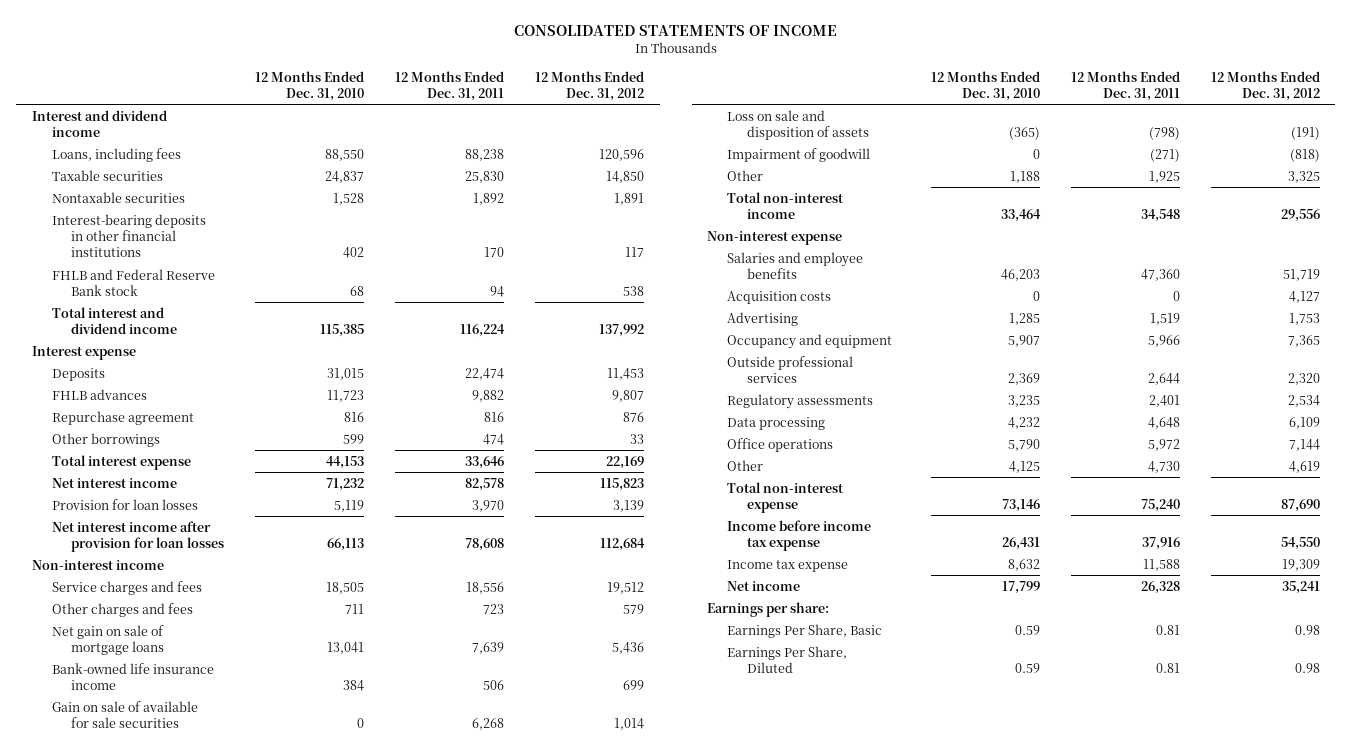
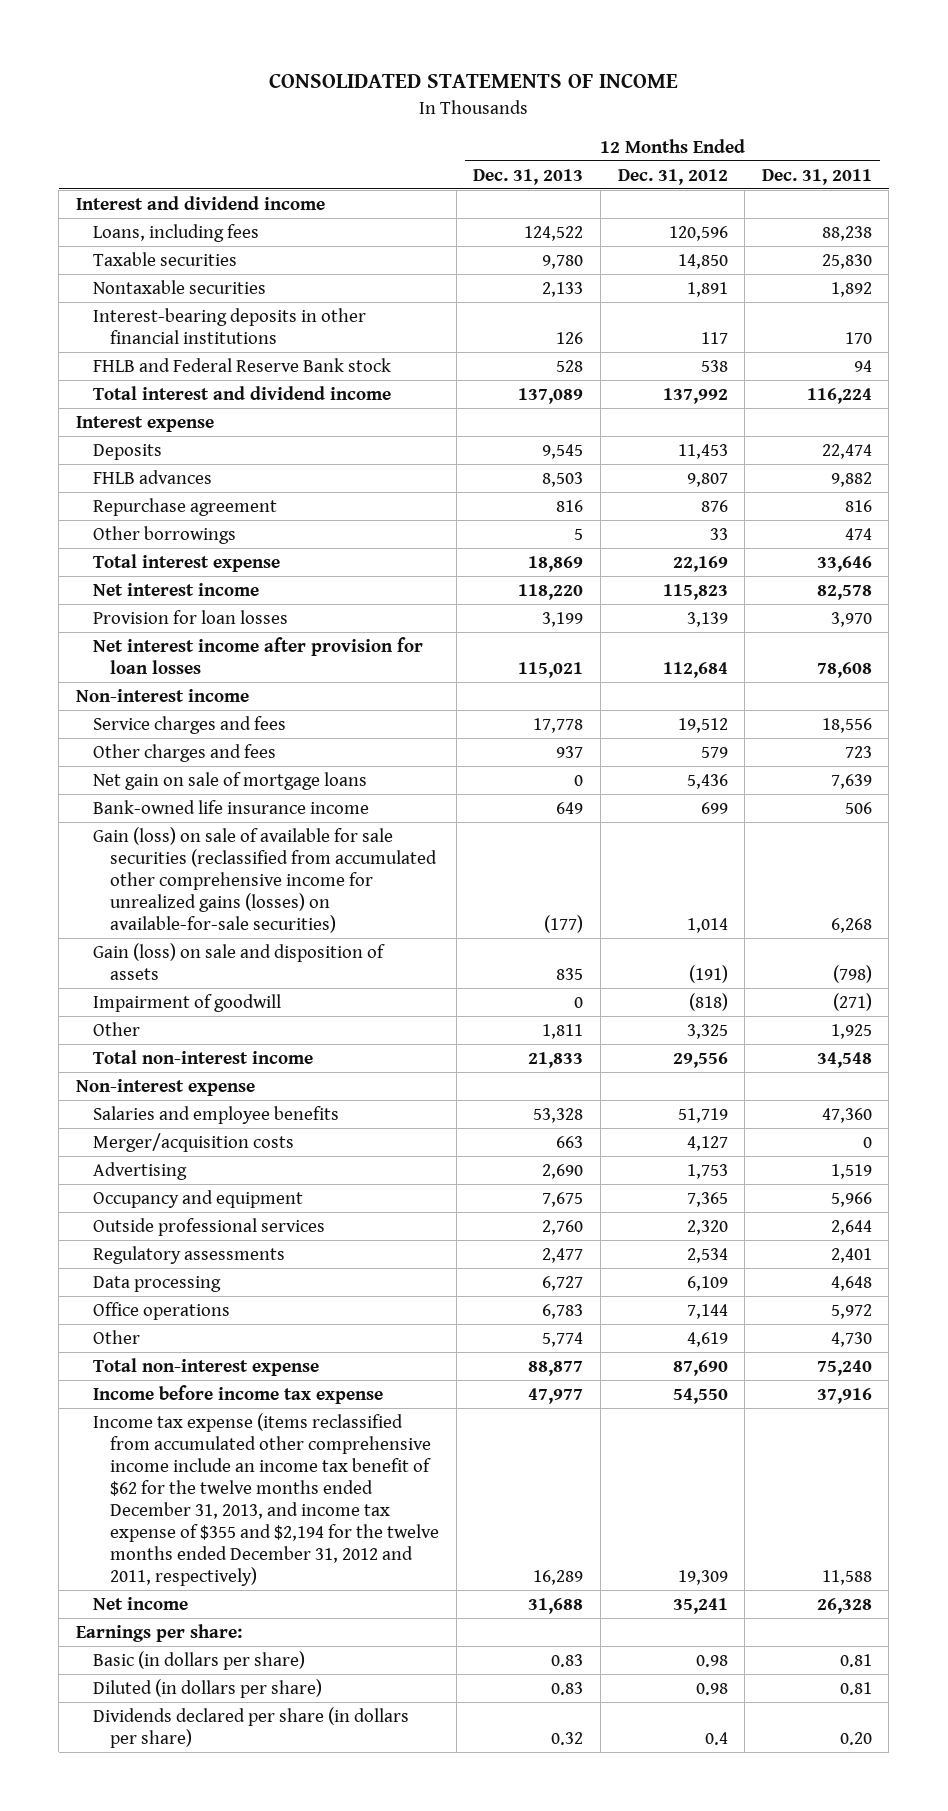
[255,70,365,101] 12 Months Ended Dec. 31, 2010 -> none
none -> [473,168,584,185] Dec. 31, 2013
[51,700,198,728] Gain on sale of available for sale securities -> [93,826,438,933] Gain (loss) on sale of available for sale securities (reclassified from accumulated other comprehensive income for unrealized gains (losses) on available-for-sale securities)
[726,109,869,140] Loss on sale and disposition of assets -> [93,942,386,980] Gain (loss) on sale and disposition of assets
[726,290,831,304] Acquisition costs -> [93,1132,295,1152] Merger/acquisition costs
[726,559,848,572] Income tax expense -> [93,1412,440,1586] Income tax expense (items reclassified from accumulated other comprehensive income include an income tax benefit of $62 for the twelve months ended December 31, 2013, and income tax expense of $355 and $2,194 for the twelve months ended December 31, 2012 and 2011, respectively)
[726,623,882,638] Earnings Per Share, Basic -> [93,1650,306,1670] Basic (in dollars per share)
[726,645,847,673] Earnings Per Share, Diluted -> [93,1678,323,1698] Diluted (in dollars per share)
none -> [93,1706,410,1748] Dividends declared per share (in dollars per share)

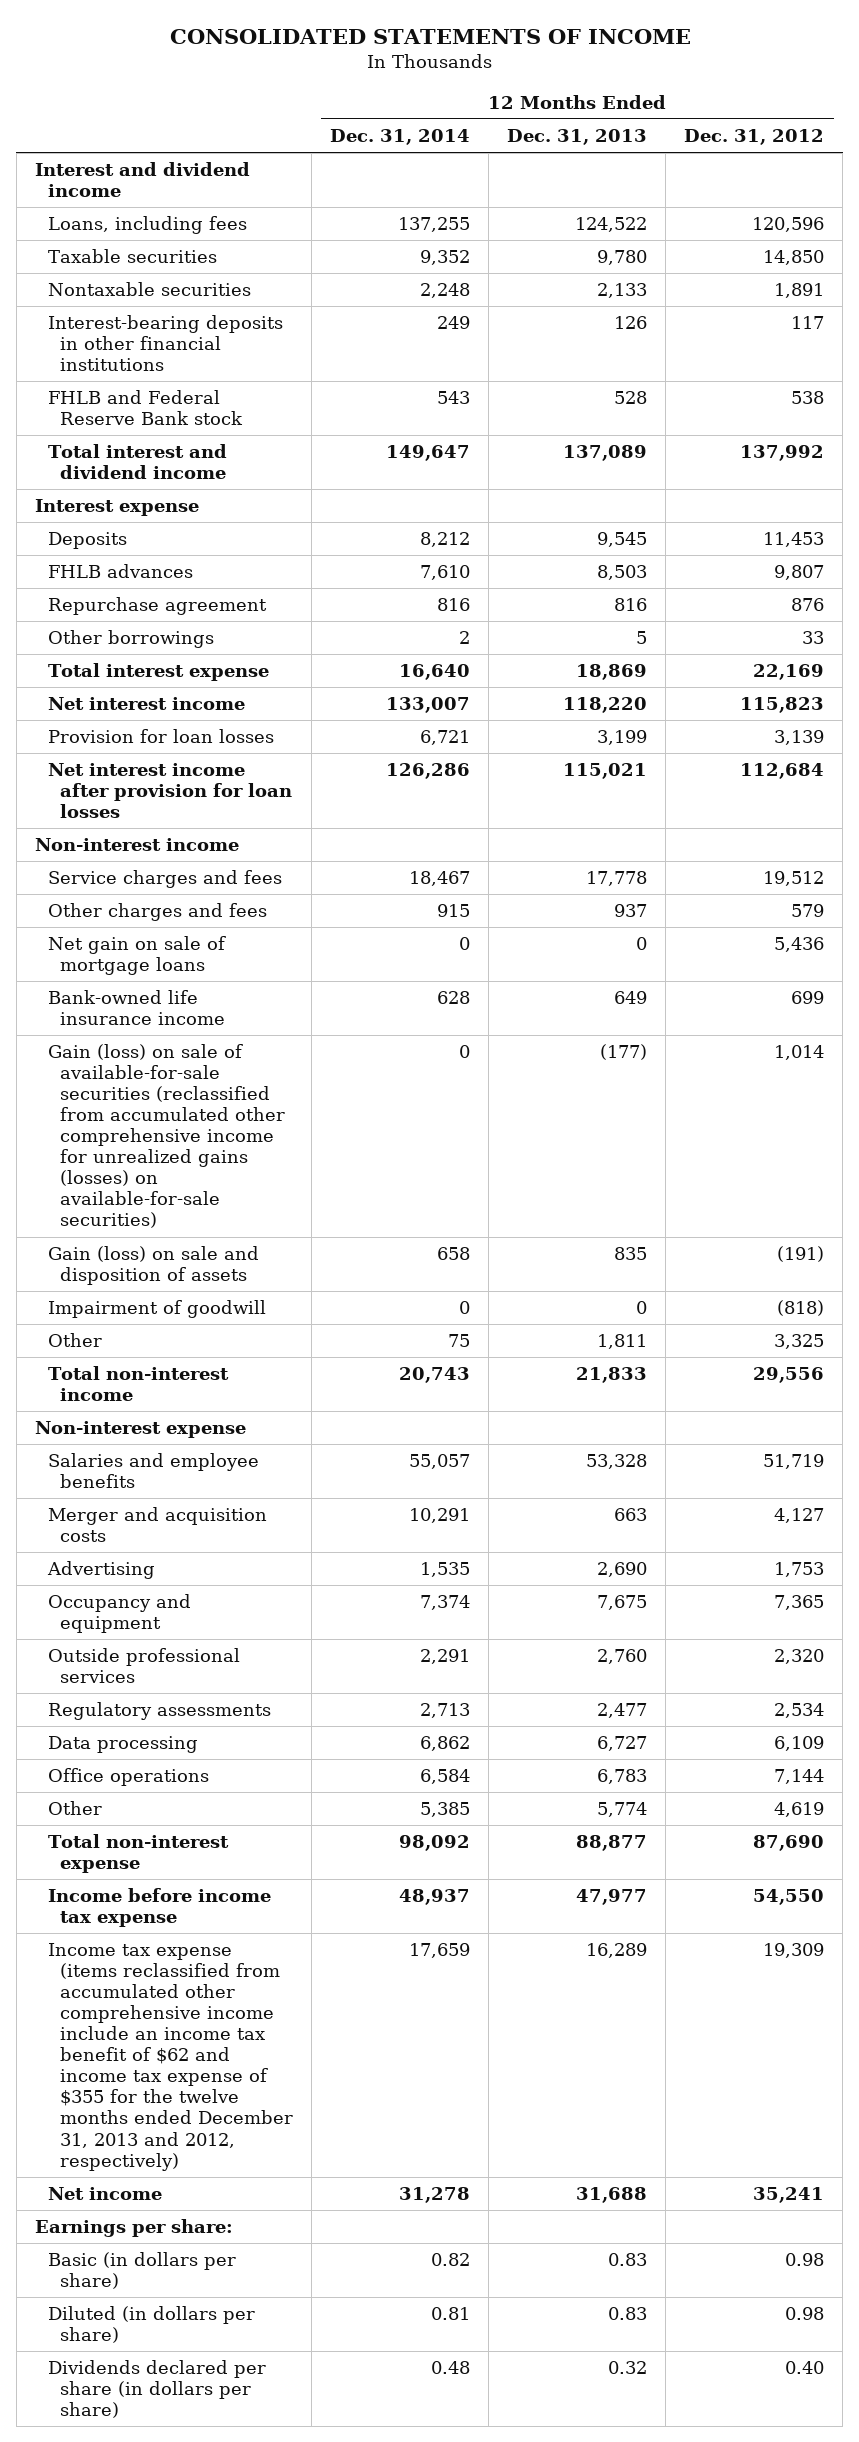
[761,168,872,185] Dec. 31, 2011 -> none
none -> [330,129,471,146] Dec. 31, 2014
[93,826,438,933] Gain (loss) on sale of available for sale securities (reclassified from accumulated other comprehensive income for unrealized gains (losses) on available-for-sale securities) -> [47,1044,286,1229] Gain (loss) on sale of available-for-sale securities (reclassified from accumulated other comprehensive income for unrealized gains (losses) on available-for-sale securities)
[93,1132,295,1152] Merger/acquisition costs -> [47,1507,267,1543] Merger and acquisition costs
[93,1412,440,1586] Income tax expense (items reclassified from accumulated other comprehensive income include an income tax benefit of $62 for the twelve months ended December 31, 2013, and income tax expense of $355 and $2,194 for the twelve months ended December 31, 2012 and 2011, respectively) -> [47,1943,294,2171] Income tax expense (items reclassified from accumulated other comprehensive income include an income tax benefit of $62 and income tax expense of $355 for the twelve months ended December 31, 2013 and 2012, respectively)
[704,1731,728,1745] 0.4 -> [785,2361,825,2375] 0.40

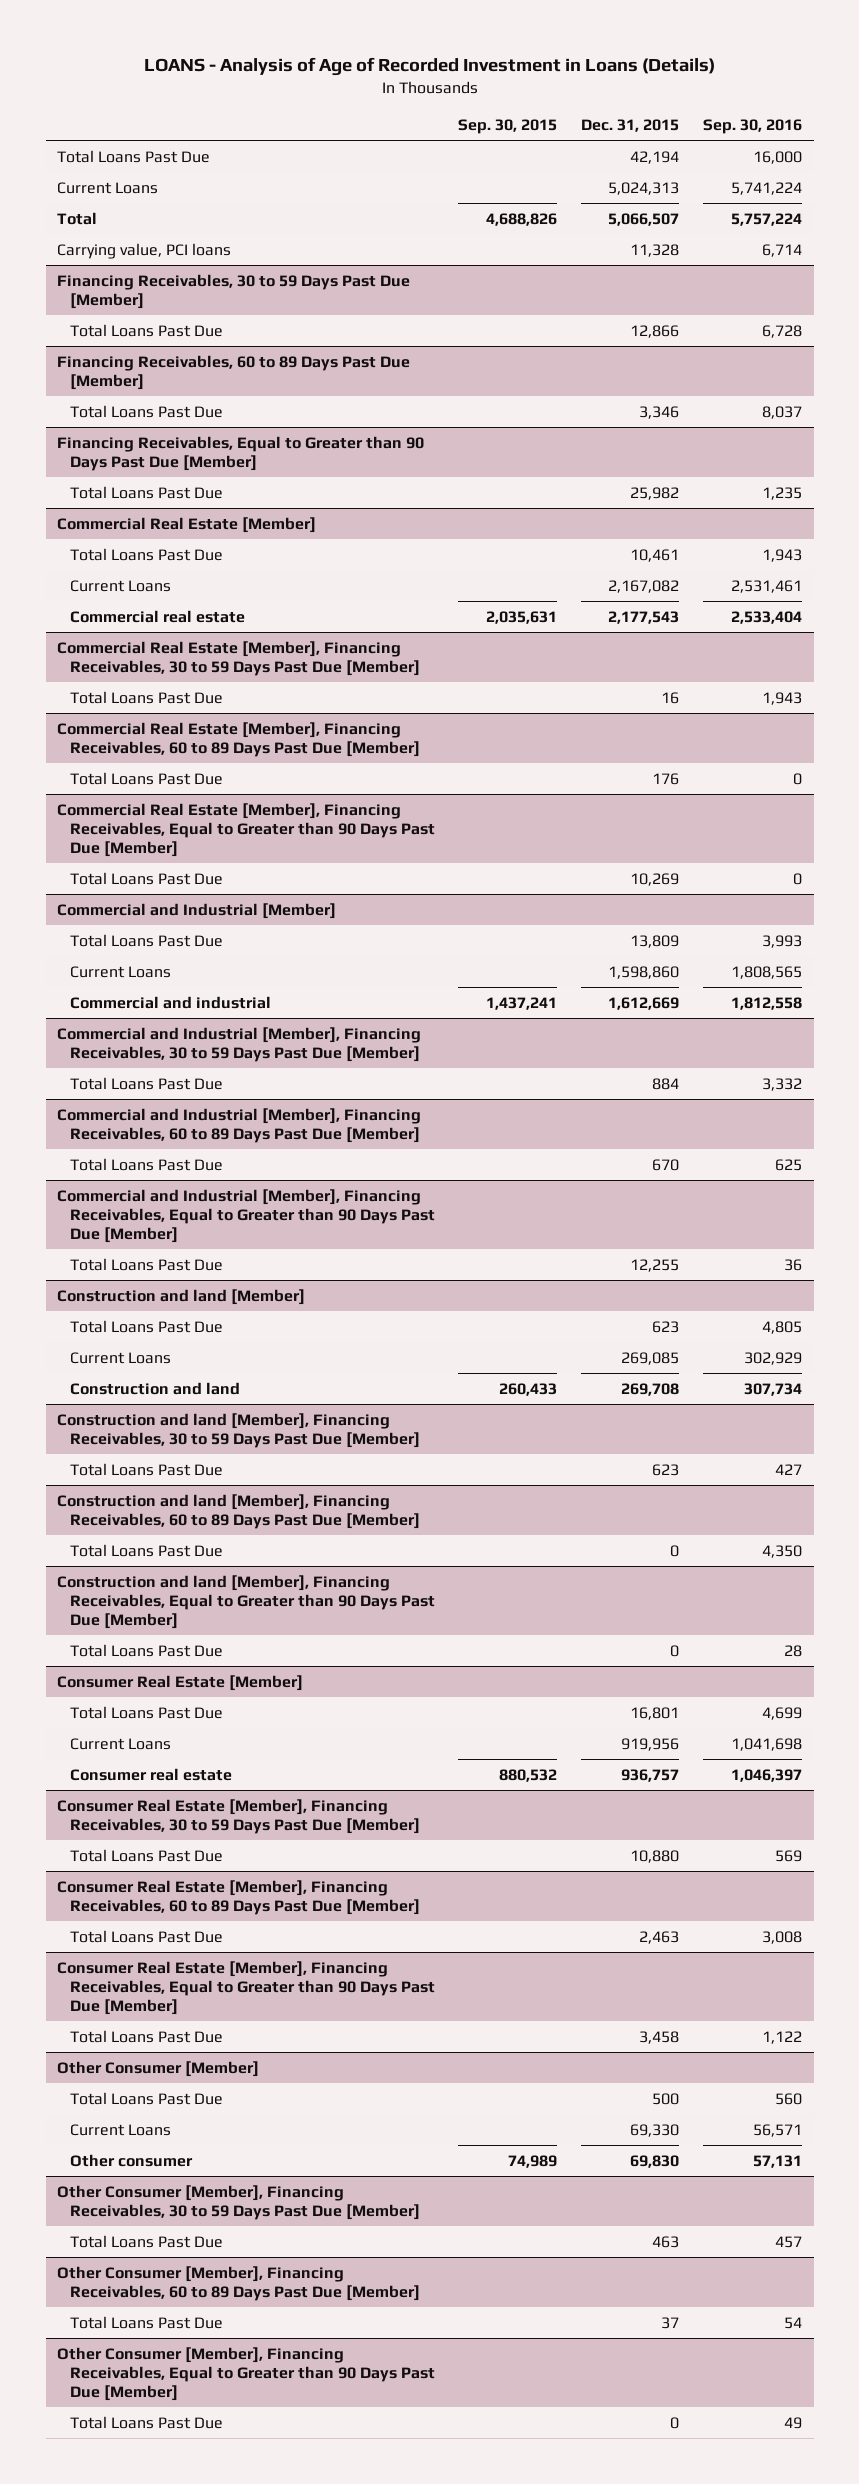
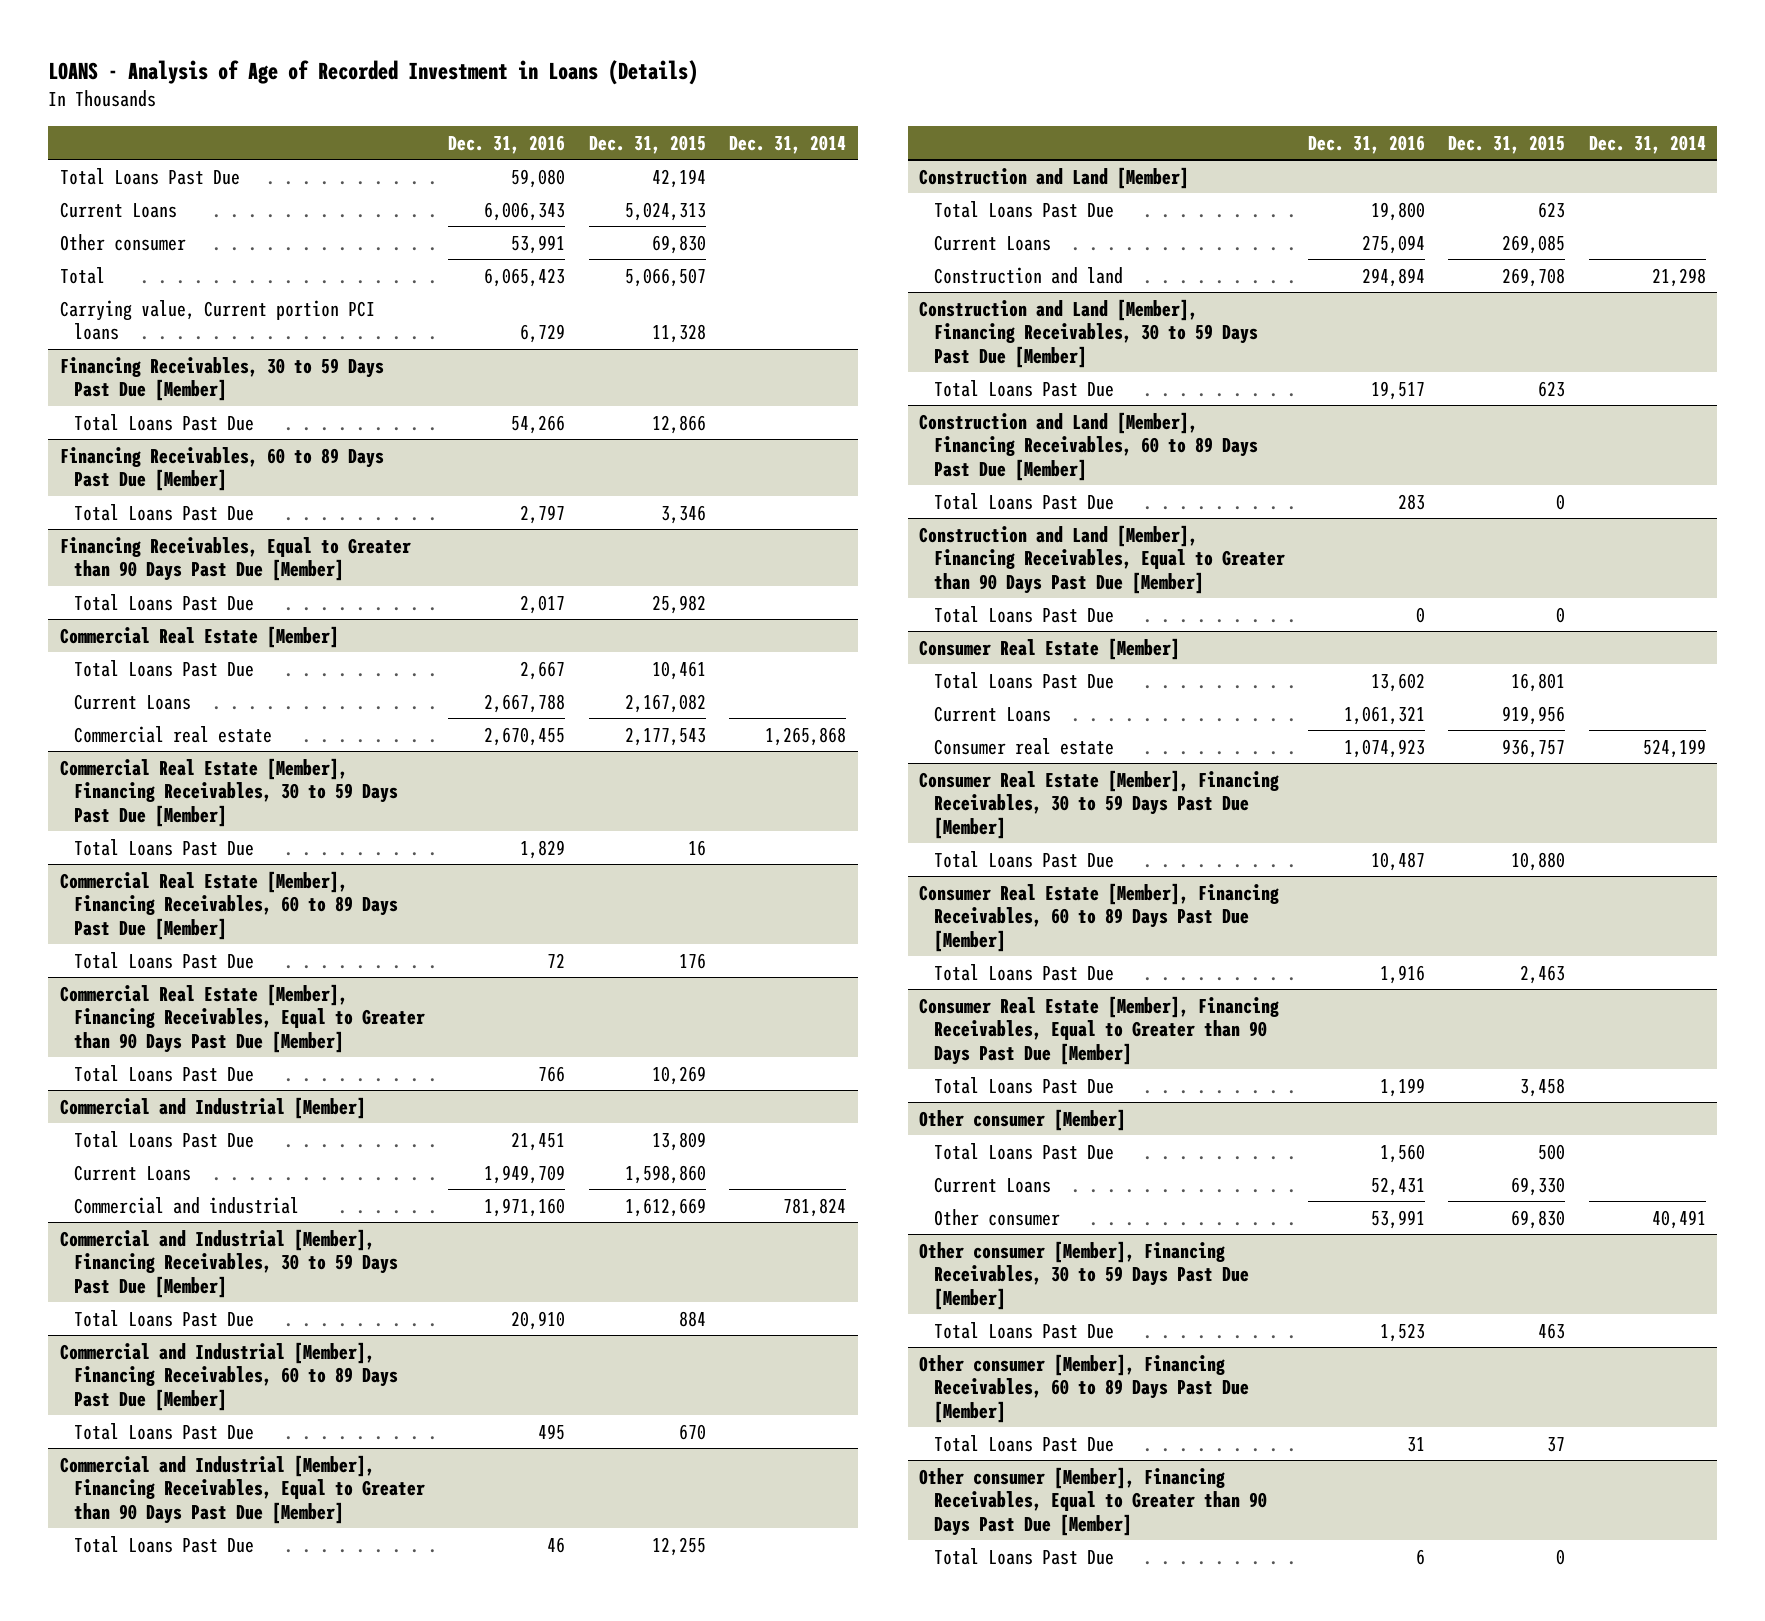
[458,118,558,134] Sep. 30, 2015 -> none
[702,118,802,134] Sep. 30, 2016 -> none
none -> [448,134,566,154] Dec. 31, 2016
none -> [728,134,846,154] Dec. 31, 2014
none -> [59,233,186,251] Other consumer
[57,242,232,259] Carrying value, PCI loans -> [59,299,375,341] Carrying value, Current portion PCI loans
[57,1288,306,1305] Construction and land [Member] -> [919,166,1190,189] Construction and Land [Member]
[57,1412,420,1449] Construction and land [Member], Financing Receivables, 30 to 59 Days Past Due [Member] -> [919,298,1258,368] Construction and Land [Member], Financing Receivables, 30 to 59 Days Past Due [Member]
[57,1493,420,1530] Construction and land [Member], Financing Receivables, 60 to 89 Days Past Due [Member] -> [919,411,1258,481] Construction and Land [Member], Financing Receivables, 60 to 89 Days Past Due [Member]
[57,1574,435,1630] Construction and land [Member], Financing Receivables, Equal to Greater than 90 Days Past Due [Member] -> [919,524,1285,594] Construction and Land [Member], Financing Receivables, Equal to Greater than 90 Days Past Due [Member]
[57,2060,260,2077] Other Consumer [Member] -> [919,1108,1127,1131] Other consumer [Member]
[57,2184,420,2221] Other Consumer [Member], Financing Receivables, 30 to 59 Days Past Due [Member] -> [919,1240,1249,1310] Other consumer [Member], Financing Receivables, 30 to 59 Days Past Due [Member]
[57,2265,420,2302] Other Consumer [Member], Financing Receivables, 60 to 89 Days Past Due [Member] -> [919,1353,1249,1423] Other consumer [Member], Financing Receivables, 60 to 89 Days Past Due [Member]
[57,2346,435,2402] Other Consumer [Member], Financing Receivables, Equal to Greater than 90 Days Past Due [Member] -> [919,1466,1267,1536] Other consumer [Member], Financing Receivables, Equal to Greater than 90 Days Past Due [Member]

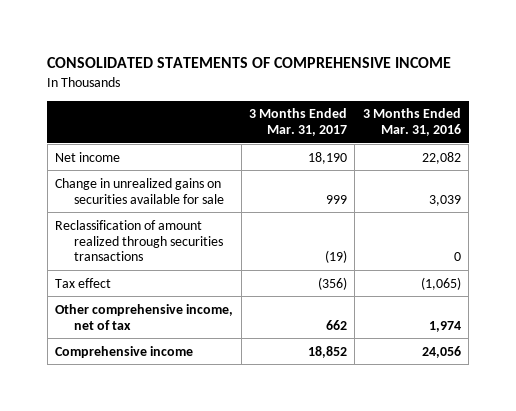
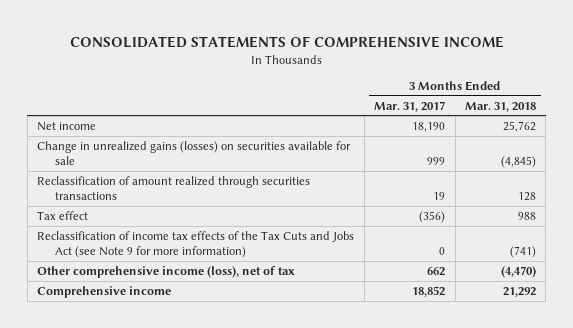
[362,108,461,137] 3 Months Ended Mar. 31, 2016 -> none
none -> [464,101,536,112] Mar. 31, 2018
[55,177,224,204] Change in unrealized gains on securities available for sale -> [37,140,352,165] Change in unrealized gains (losses) on securities available for sale
[324,250,347,264] (19) -> [433,191,446,200] 19
none -> [37,230,355,258] Reclassification of income tax effects of the Tax Cuts and Jobs Act (see Note 9 for more information)
[55,303,234,330] Other comprehensive income, net of tax -> [37,265,296,278] Other comprehensive income (loss), net of tax

